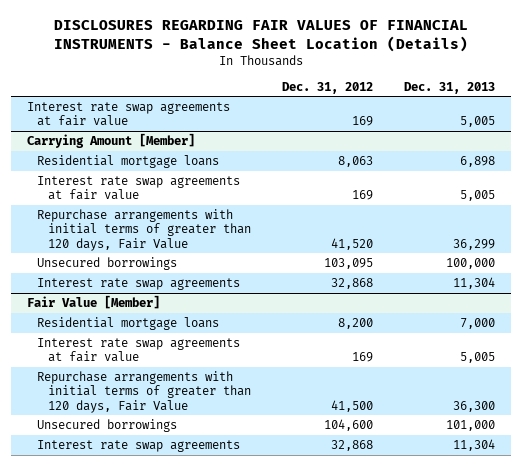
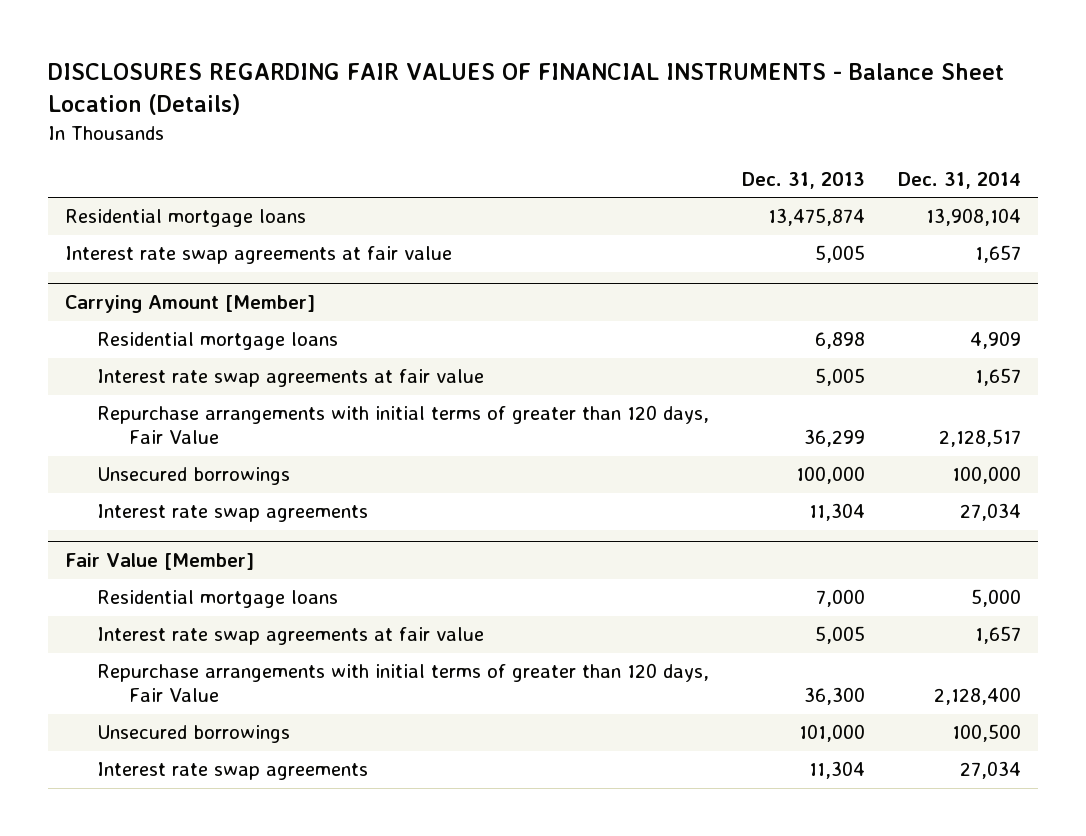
[282,81,374,94] Dec. 31, 2012 -> none
none -> [898,171,1022,189] Dec. 31, 2014
none -> [64,209,306,228] Residential mortgage loans

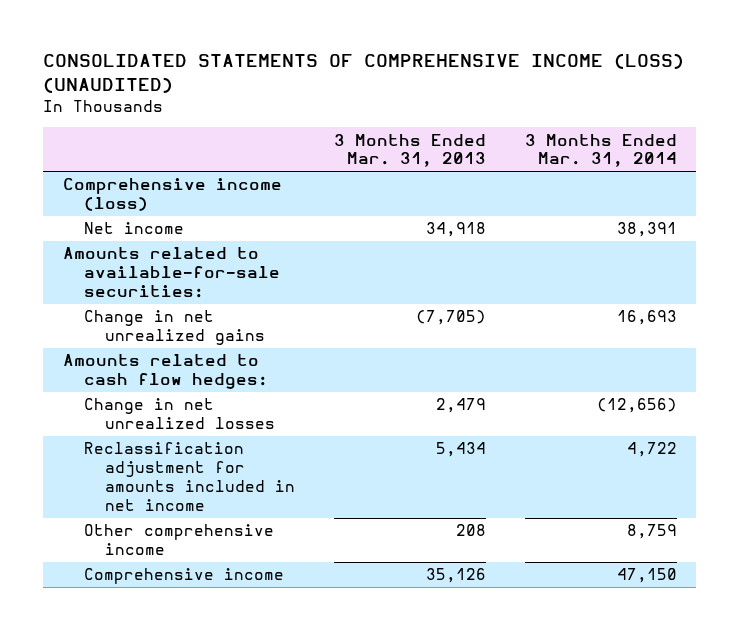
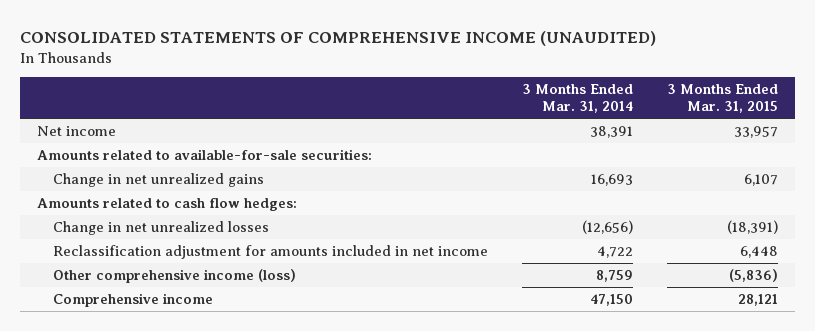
[43,53,685,94] CONSOLIDATED STATEMENTS OF COMPREHENSIVE INCOME (LOSS) (UNAUDITED) -> [20,30,657,46] CONSOLIDATED STATEMENTS OF COMPREHENSIVE INCOME (UNAUDITED)
[333,133,486,168] 3 Months Ended Mar. 31, 2013 -> none
none -> [667,84,779,114] 3 Months Ended Mar. 31, 2015
[62,178,282,212] Comprehensive income (loss) -> none
[83,524,274,556] Other comprehensive income -> [53,269,297,284] Other comprehensive income (loss)

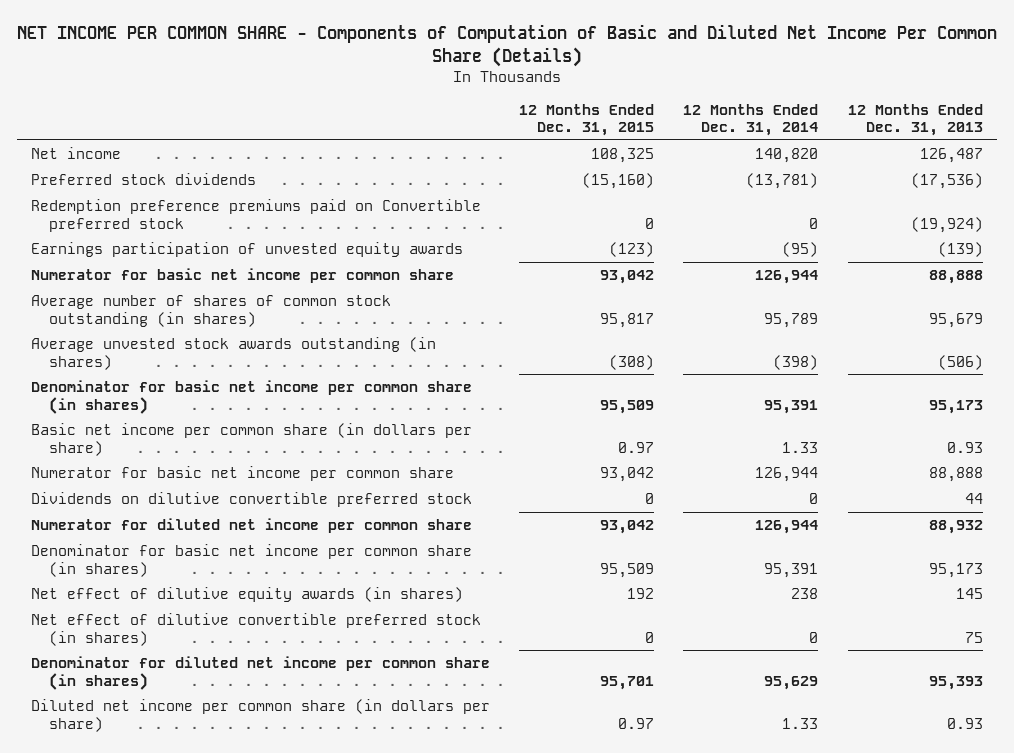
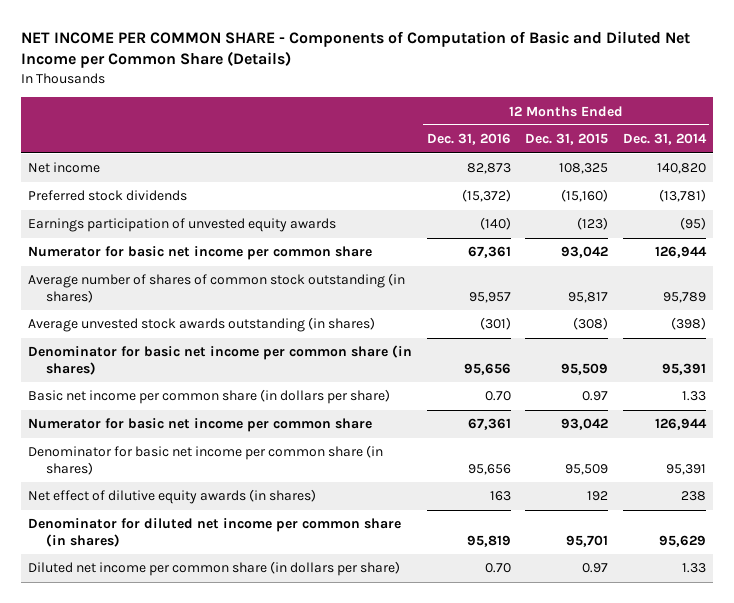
[16,24,997,68] NET INCOME PER COMMON SHARE - Components of Computation of Basic and Diluted Net Income Per Common Share (Details) -> [20,30,690,69] NET INCOME PER COMMON SHARE - Components of Computation of Basic and Diluted Net Income per Common Share (Details)
[847,103,983,137] 12 Months Ended Dec. 31, 2013 -> none
none -> [426,133,511,146] Dec. 31, 2016
[31,198,482,232] Redemption preference premiums paid on Convertible preferred stock -> none
[31,491,473,507] Dividends on dilutive convertible preferred stock -> none
[31,517,473,533] Numerator for diluted net income per common share -> none
[31,612,482,646] Net effect of dilutive convertible preferred stock (in shares) -> none

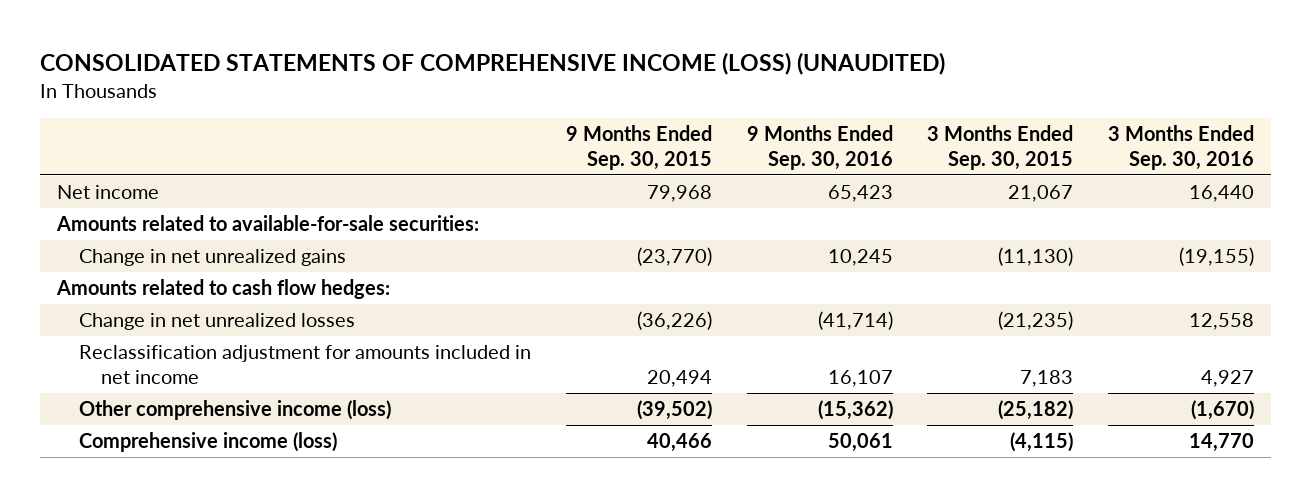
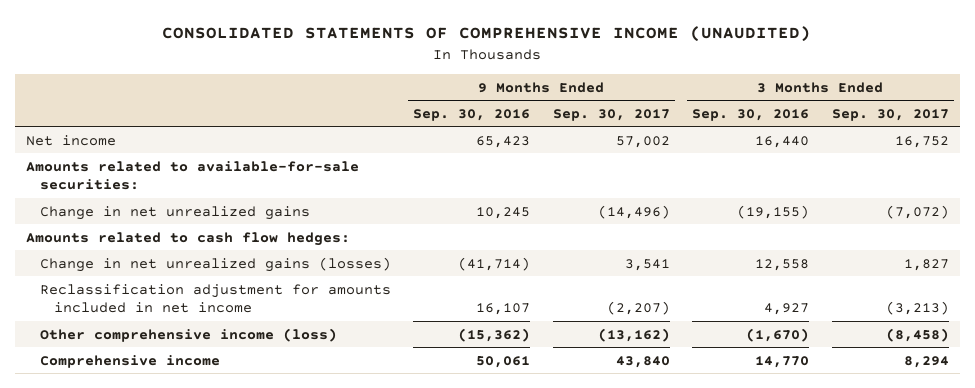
[39,52,945,76] CONSOLIDATED STATEMENTS OF COMPREHENSIVE INCOME (LOSS) (UNAUDITED) -> [162,26,812,43] CONSOLIDATED STATEMENTS OF COMPREHENSIVE INCOME (UNAUDITED)
[565,125,712,170] 9 Months Ended Sep. 30, 2015 -> none
[927,125,1074,170] 3 Months Ended Sep. 30, 2015 -> none
none -> [552,108,670,121] Sep. 30, 2017
none -> [831,108,949,121] Sep. 30, 2017
[79,313,356,331] Change in net unrealized losses -> [39,256,391,272] Change in net unrealized gains (losses)
[79,432,338,453] Comprehensive income (loss) -> [39,354,220,368] Comprehensive income

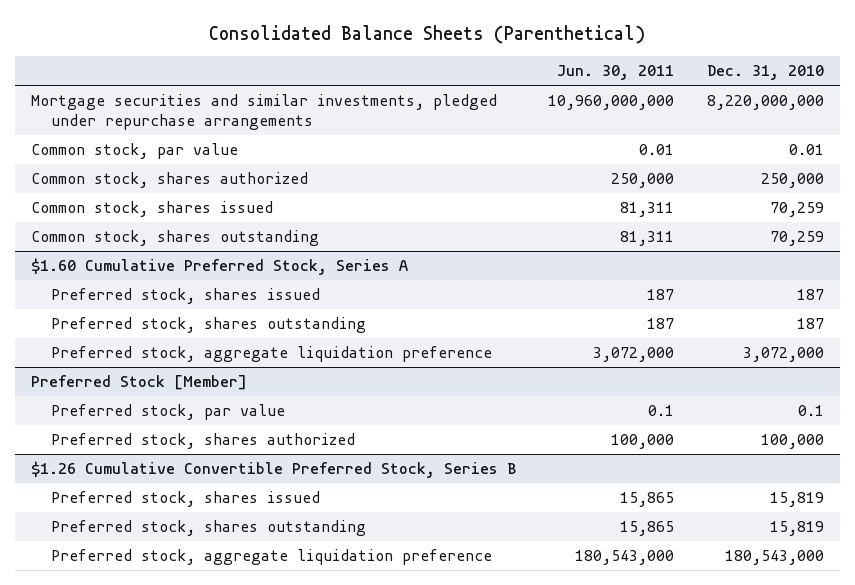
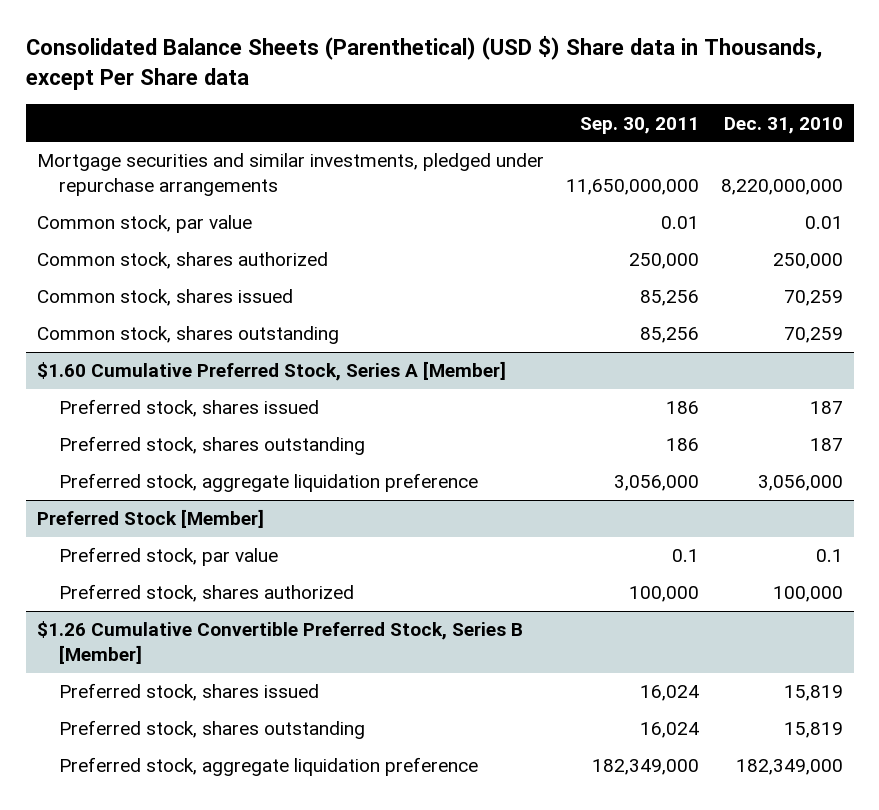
[209,24,646,44] Consolidated Balance Sheets (Parenthetical) -> [25,36,822,91] Consolidated Balance Sheets (Parenthetical) (USD $) Share data in Thousands, except Per Share data
[557,64,675,80] Jun. 30, 2011 -> none
none -> [579,116,699,134] Sep. 30, 2011
[31,258,409,276] $1.60 Cumulative Preferred Stock, Series A -> [36,361,506,382] $1.60 Cumulative Preferred Stock, Series A [Member]
[742,347,824,363] 3,072,000 -> [757,475,843,492] 3,056,000
[31,461,517,479] $1.26 Cumulative Convertible Preferred Stock, Series B -> [36,621,523,665] $1.26 Cumulative Convertible Preferred Stock, Series B [Member]
[724,550,824,566] 180,543,000 -> [735,759,843,776] 182,349,000

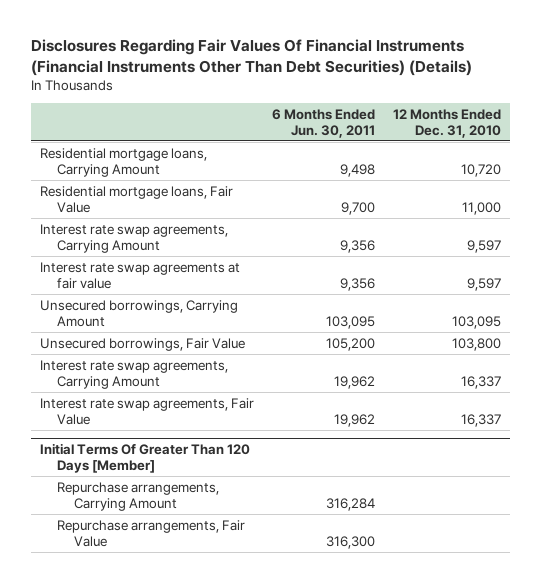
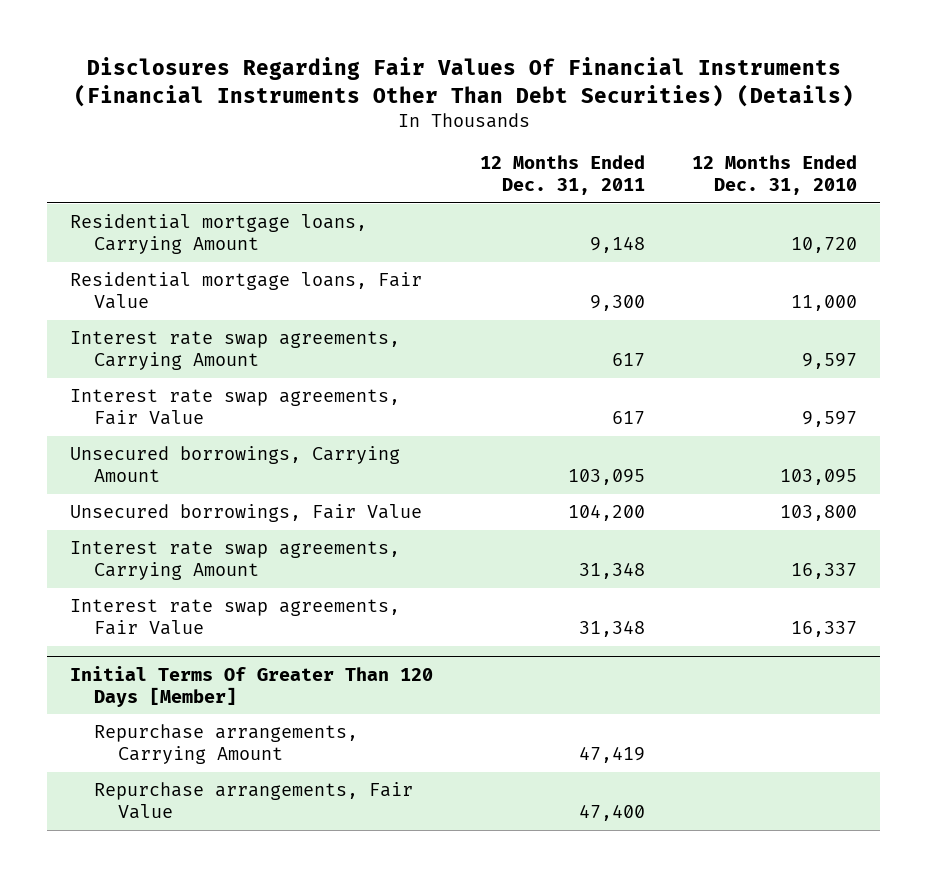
[271,108,375,138] 6 Months Ended Jun. 30, 2011 -> none
none -> [480,155,646,195] 12 Months Ended Dec. 31, 2011
[39,261,240,289] Interest rate swap agreements at fair value -> [70,389,401,425] Interest rate swap agreements, Fair Value

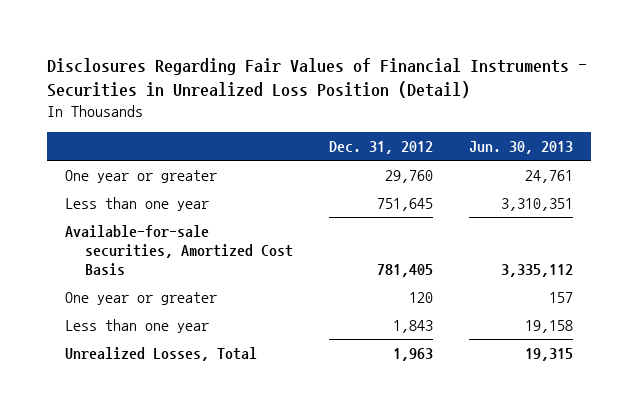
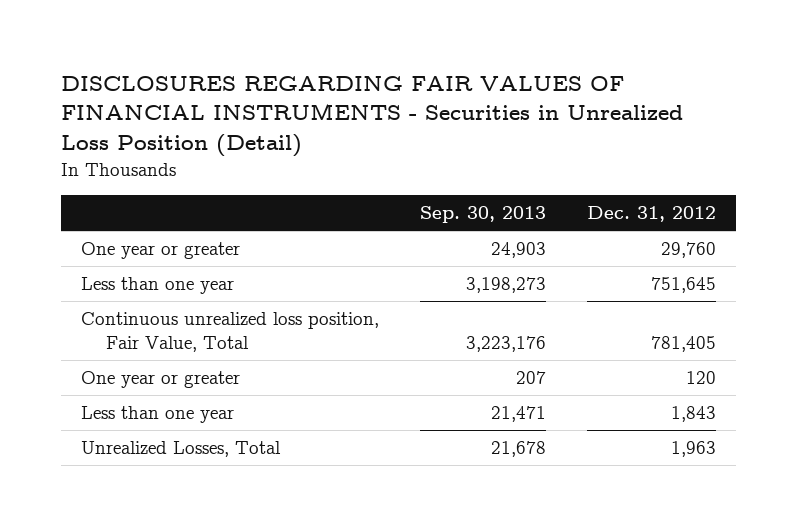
[46,58,587,99] Disclosures Regarding Fair Values of Financial Instruments - Securities in Unrealized Loss Position (Detail) -> [60,75,683,158] DISCLOSURES REGARDING FAIR VALUES OF FINANCIAL INSTRUMENTS - Securities in Unrealized Loss Position (Detail)
[468,141,573,155] Jun. 30, 2013 -> none
none -> [419,206,546,224] Sep. 30, 2013
[64,225,293,275] Available-for-sale securities, Amortized Cost Basis -> [81,312,380,353] Continuous unrealized loss position, Fair Value, Total

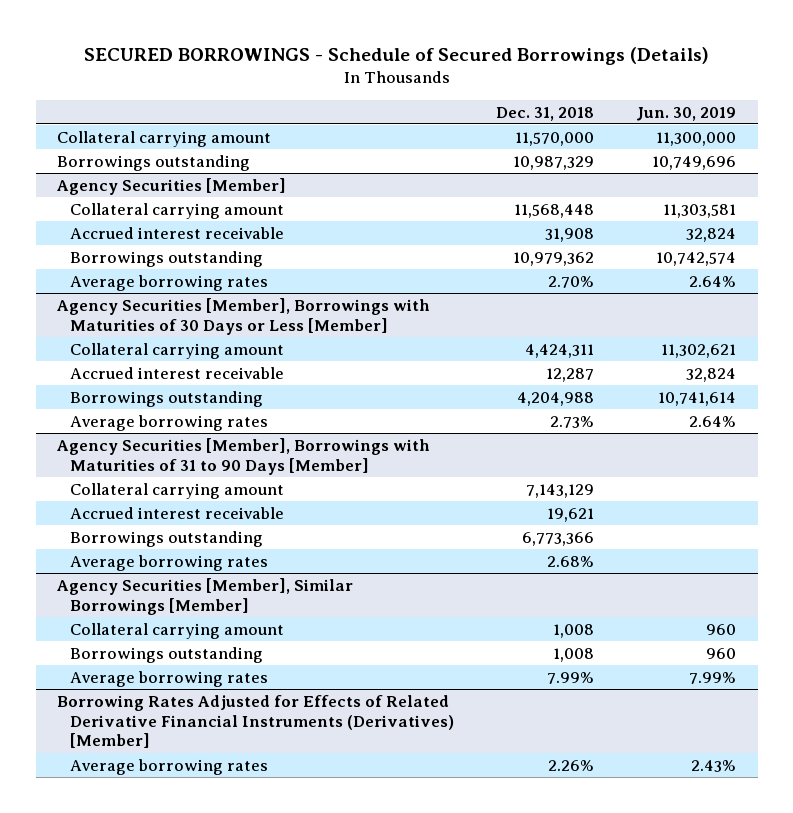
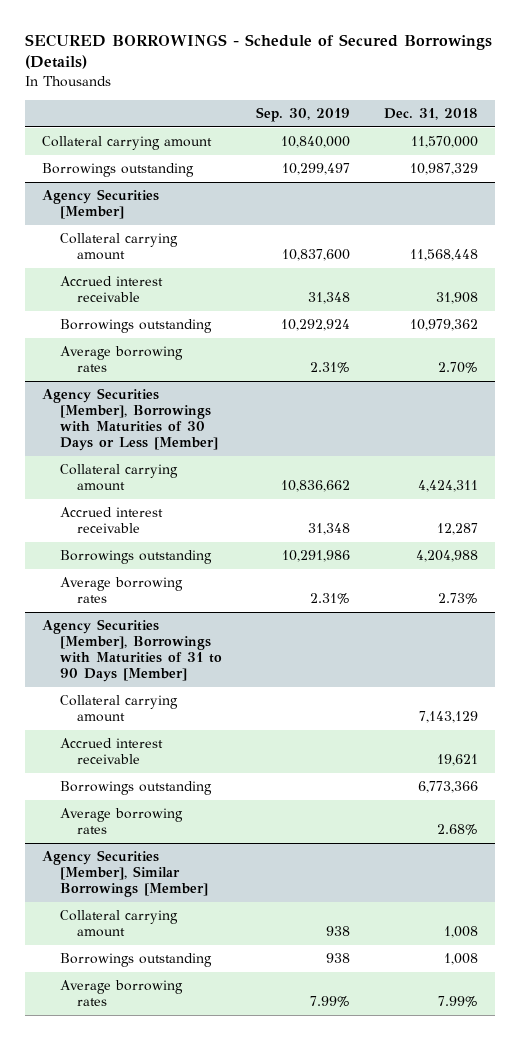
[636,106,737,121] Jun. 30, 2019 -> none
none -> [255,107,350,123] Sep. 30, 2019
[56,694,455,749] Borrowing Rates Adjusted for Effects of Related Derivative Financial Instruments (Derivatives) [Member] -> none
[70,758,269,775] Average borrowing rates -> none

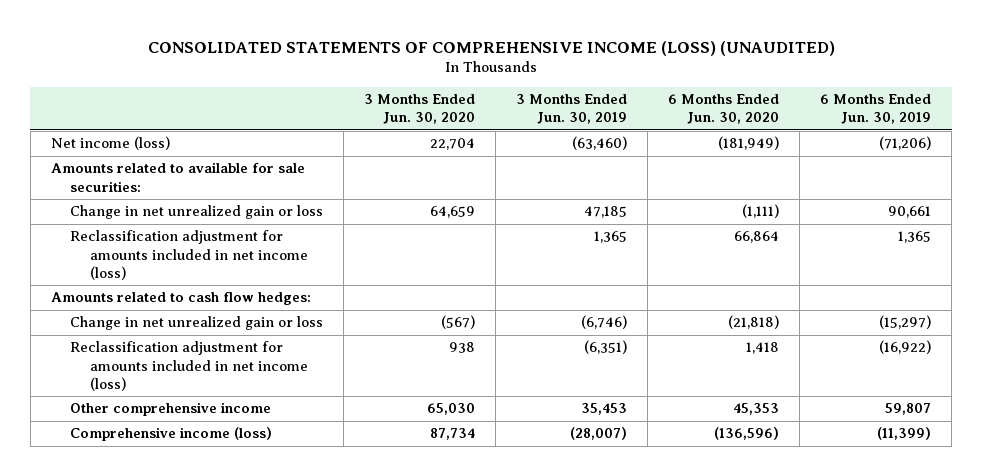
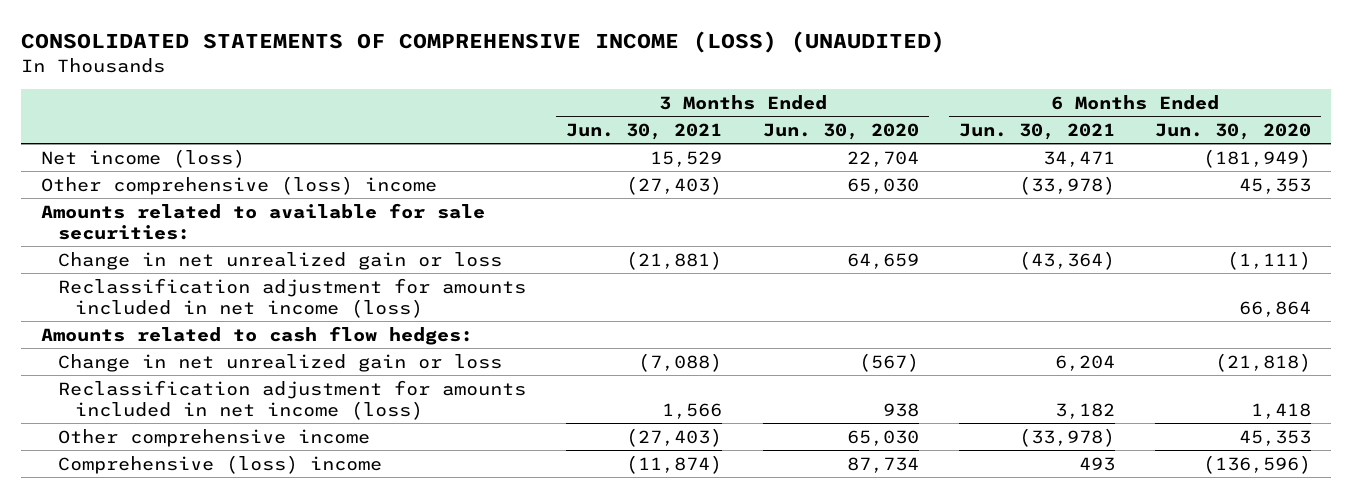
[516,94,628,125] 3 Months Ended Jun. 30, 2019 -> none
[820,94,932,125] 6 Months Ended Jun. 30, 2019 -> none
none -> [566,122,723,140] Jun. 30, 2021
none -> [958,122,1115,140] Jun. 30, 2021
none -> [40,175,437,195] Other comprehensive (loss) income
[70,427,273,442] Comprehensive income (loss) -> [58,454,383,474] Comprehensive (loss) income

